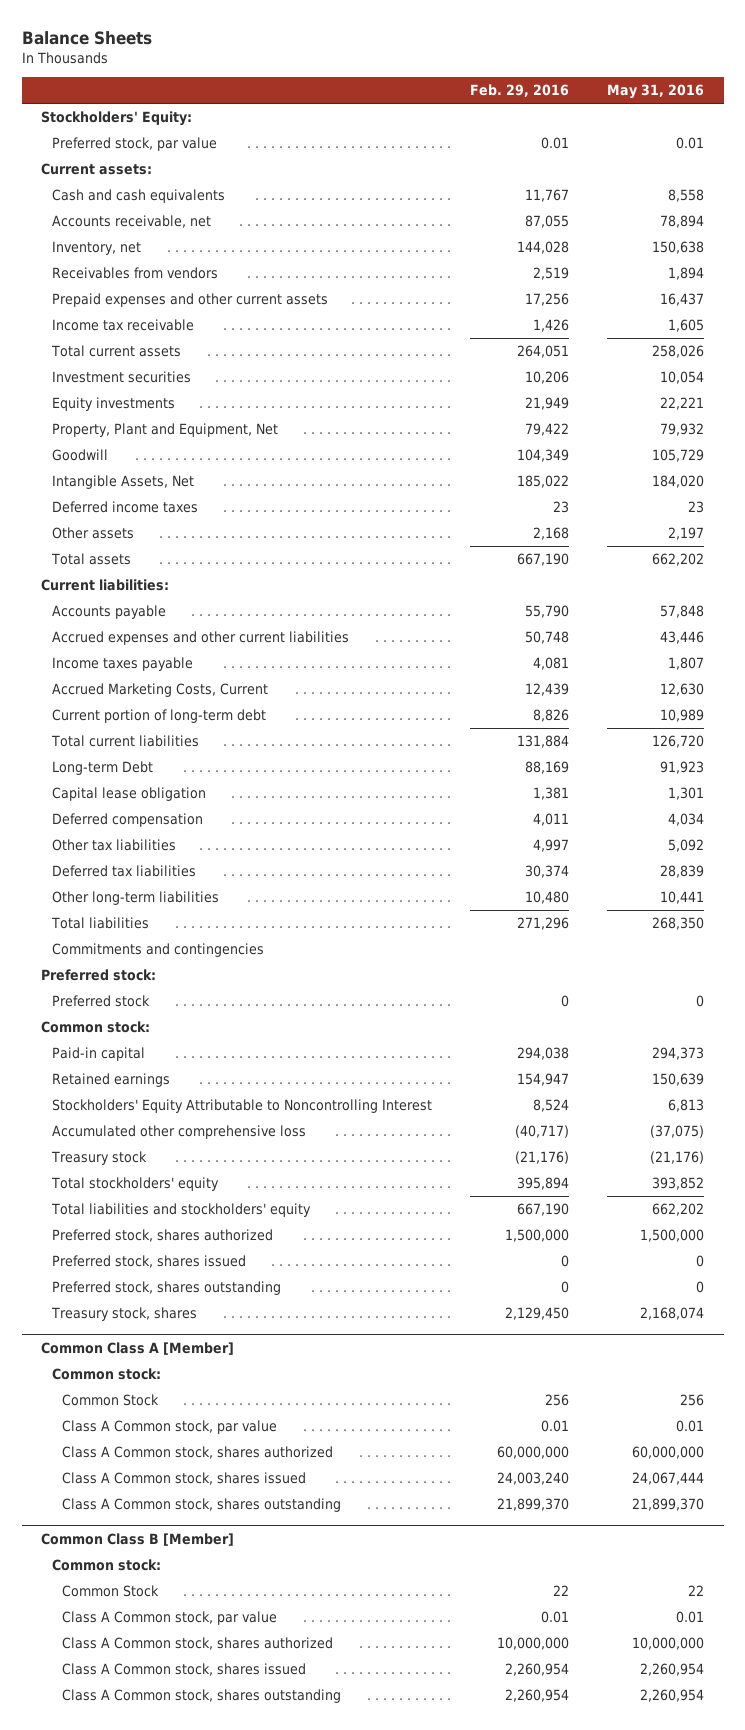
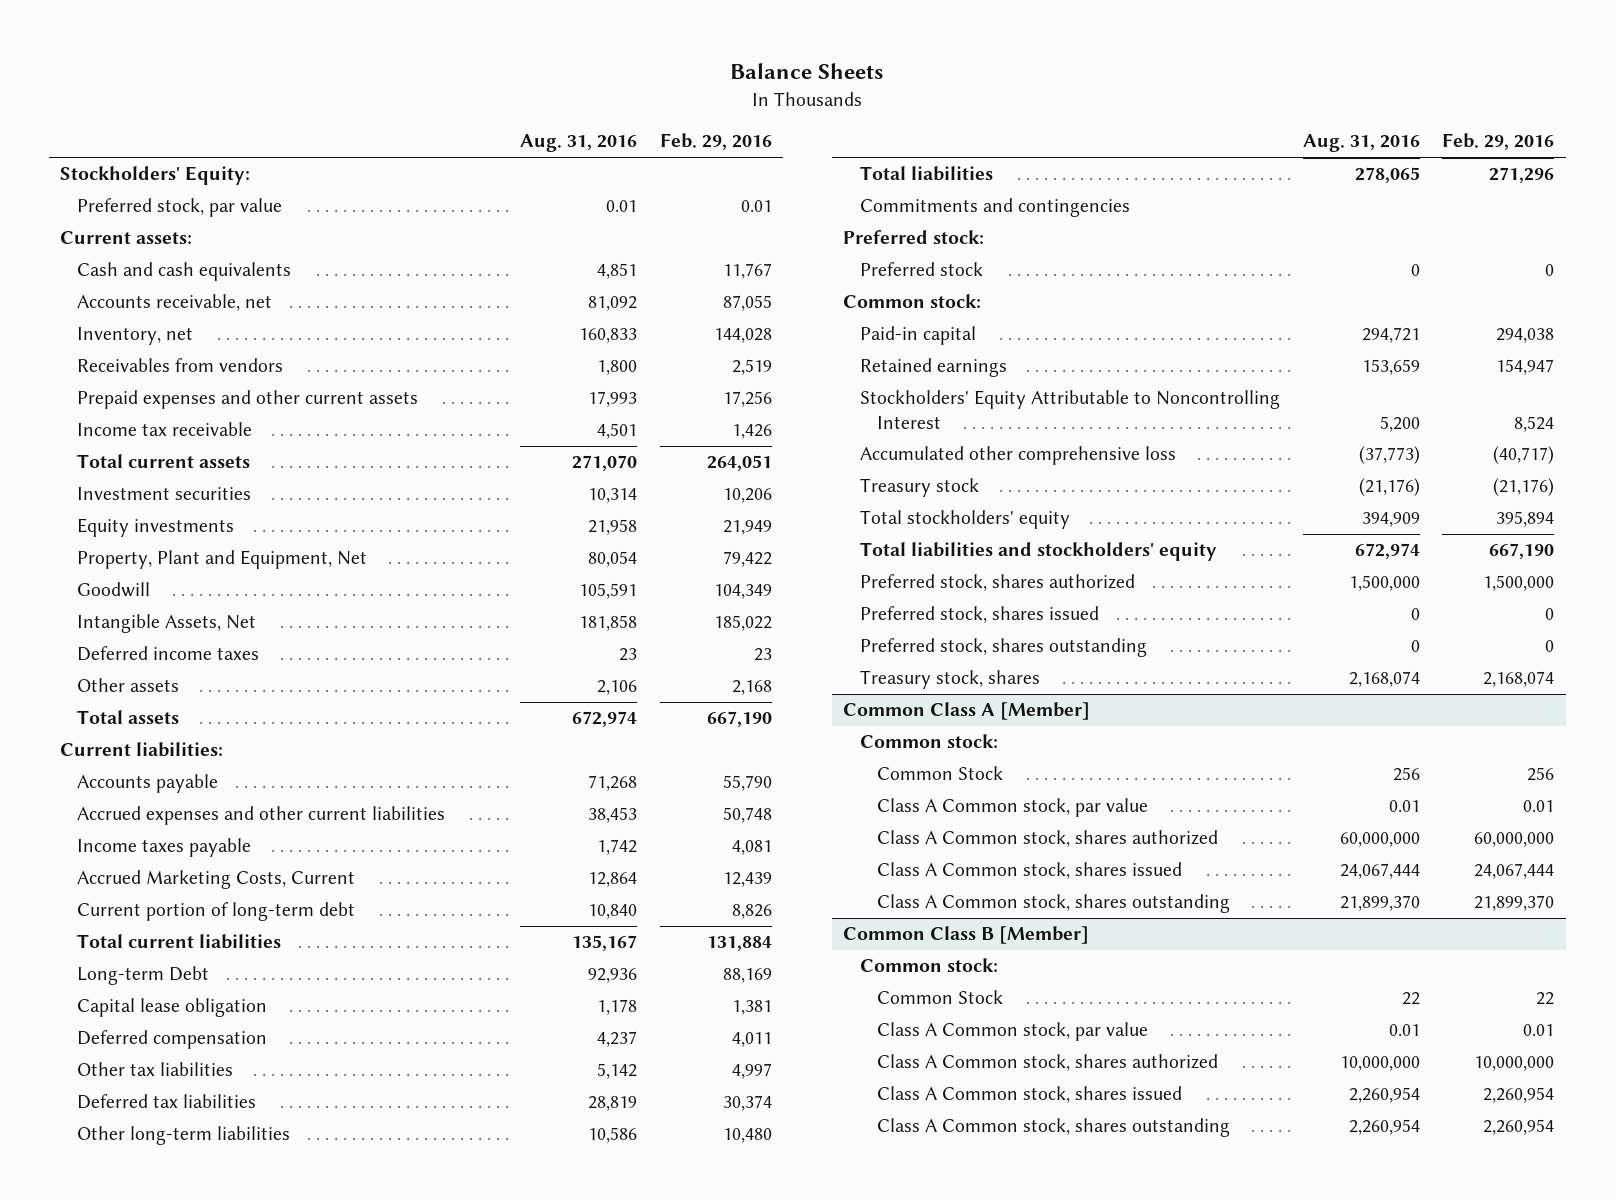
[607,84,705,100] May 31, 2016 -> none
none -> [519,134,637,153] Aug. 31, 2016
[505,1307,570,1321] 2,129,450 -> [1483,671,1555,688] 2,168,074
[497,1472,570,1486] 24,003,240 -> [1474,863,1555,880] 24,067,444

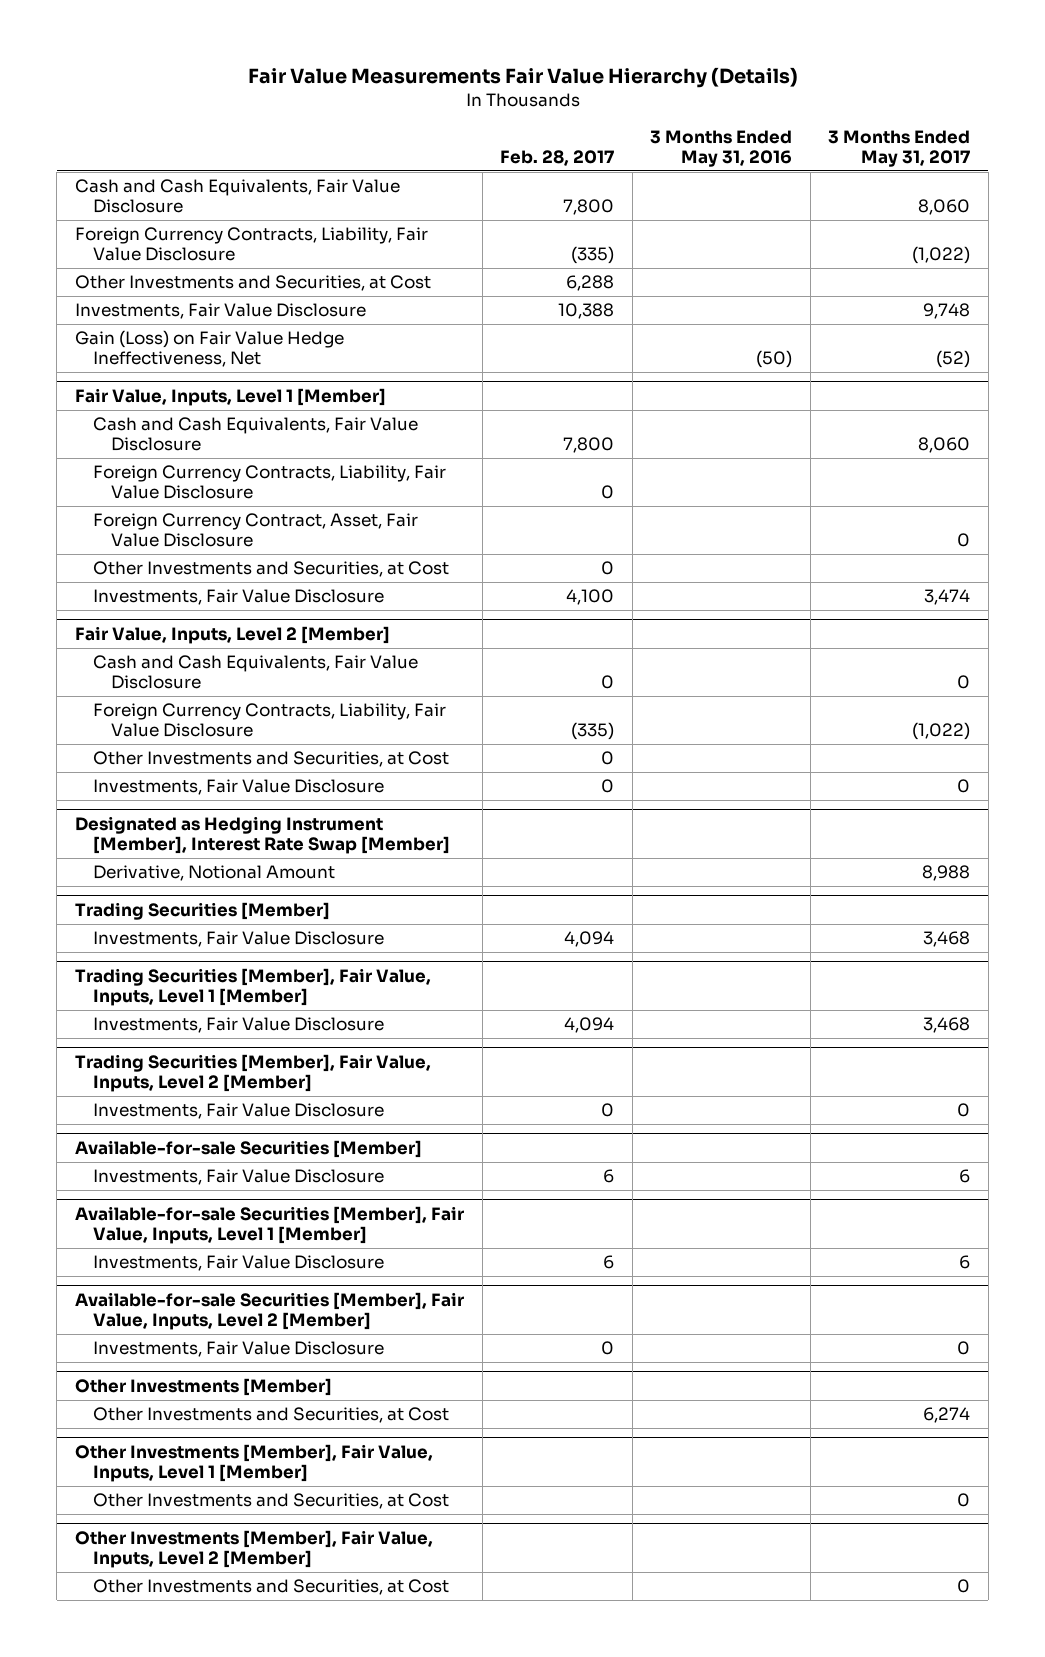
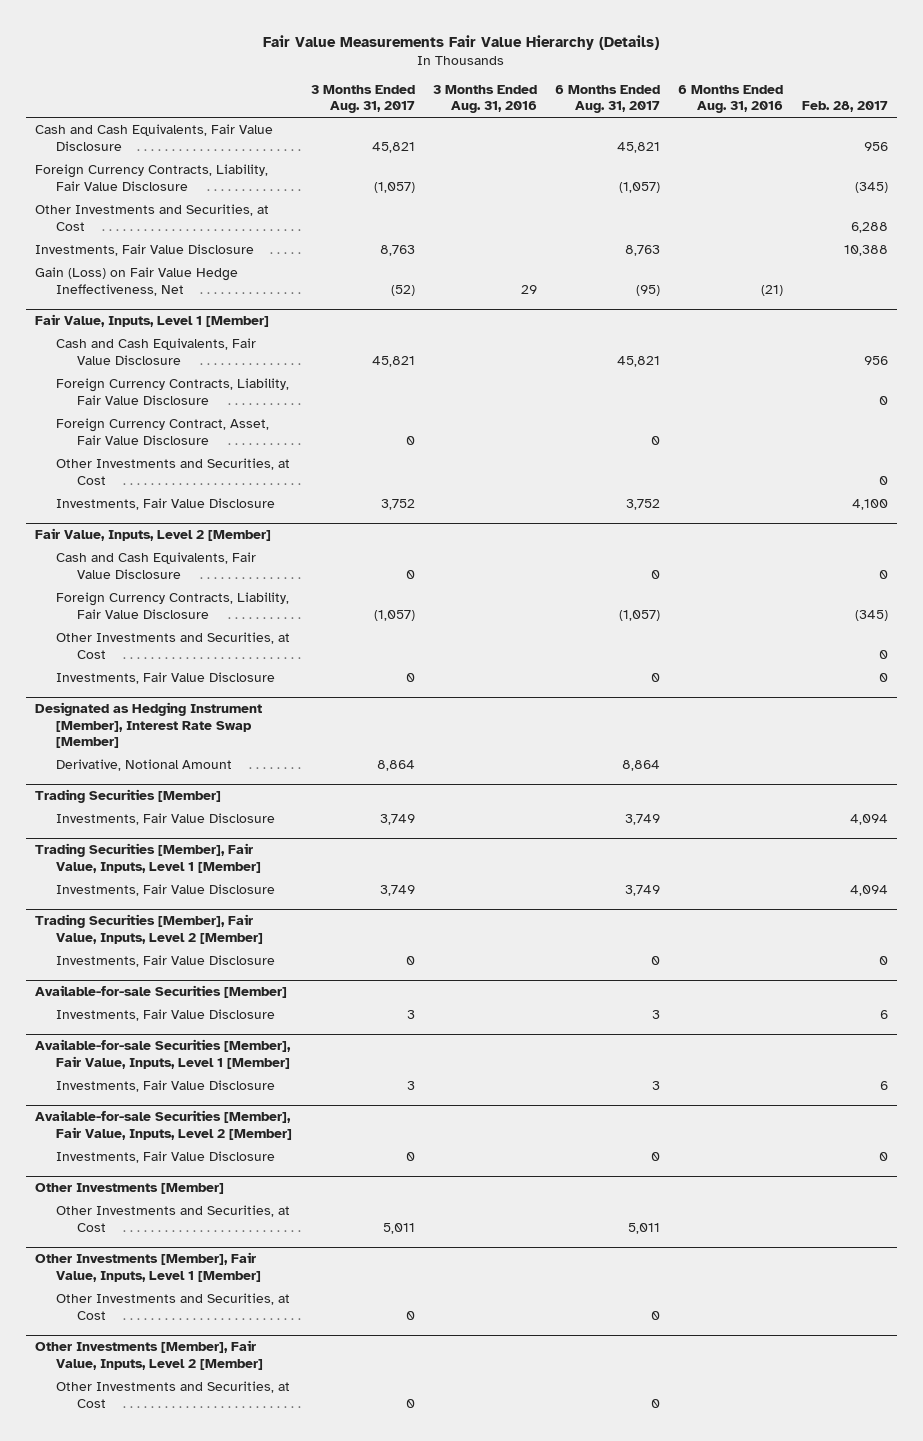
[650,129,793,167] 3 Months Ended May 31, 2016 -> none
[828,129,971,167] 3 Months Ended May 31, 2017 -> none
none -> [310,84,415,114] 3 Months Ended Aug. 31, 2017
none -> [432,84,537,114] 3 Months Ended Aug. 31, 2016
none -> [555,84,661,114] 6 Months Ended Aug. 31, 2017
none -> [678,84,784,114] 6 Months Ended Aug. 31, 2016
[563,199,615,216] 7,800 -> [863,141,888,151] 956
[571,246,615,265] (335) -> [854,181,888,193] (345)
[563,437,615,454] 7,800 -> [863,355,888,365] 956
[571,722,615,741] (335) -> [854,609,888,621] (345)

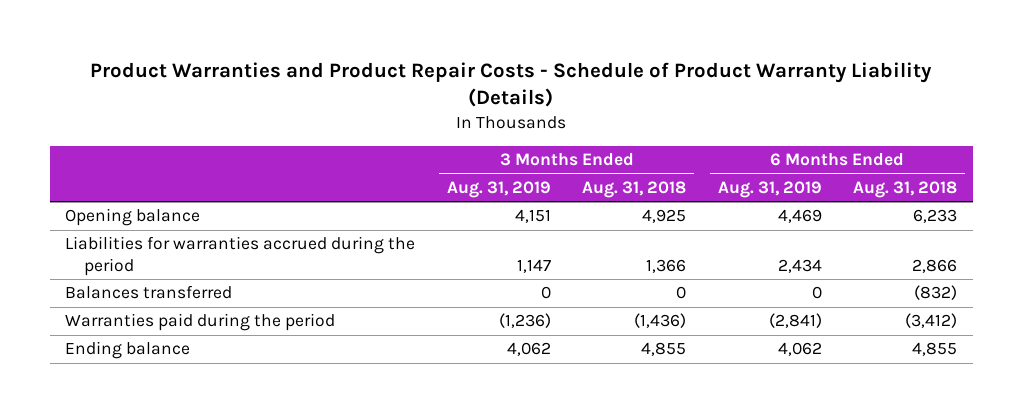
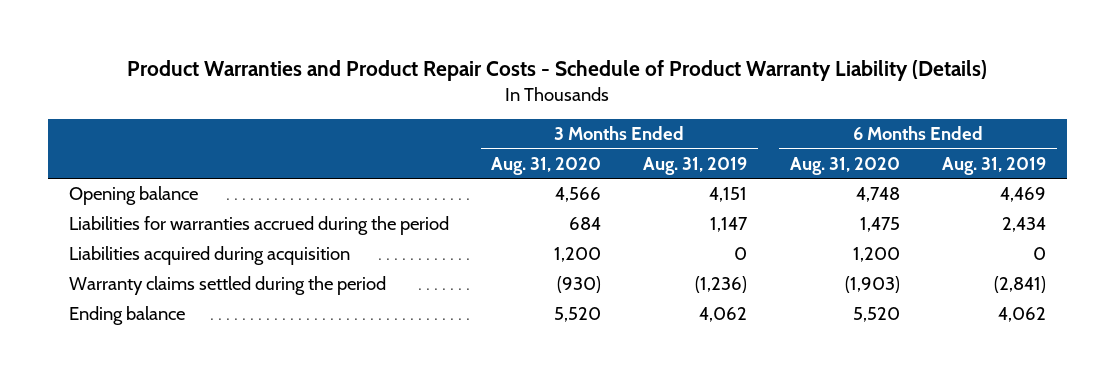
[582,181,687,199] Aug. 31, 2018 -> none
[853,181,958,199] Aug. 31, 2018 -> none
none -> [491,156,602,175] Aug. 31, 2020
none -> [789,156,900,175] Aug. 31, 2020
[65,285,233,300] Balances transferred -> none
none -> [68,246,350,266] Liabilities acquired during acquisition
[65,313,336,332] Warranties paid during the period -> [68,276,386,296] Warranty claims settled during the period

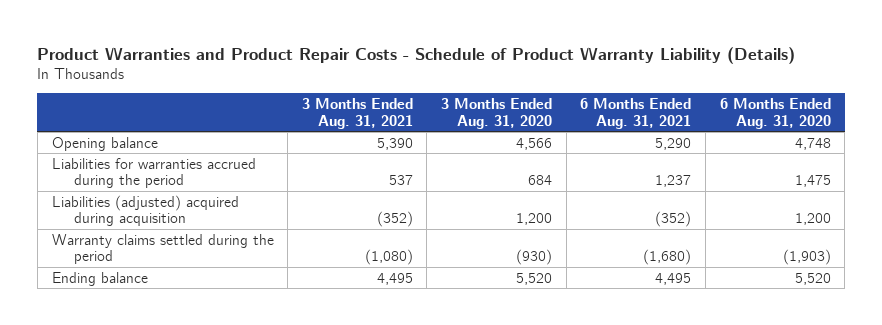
[643,156,748,175] Aug. 31, 2019 -> none
[942,156,1047,175] Aug. 31, 2019 -> none
none -> [301,97,413,129] 3 Months Ended Aug. 31, 2021
none -> [580,97,692,129] 6 Months Ended Aug. 31, 2021
[68,246,350,266] Liabilities acquired during acquisition -> [51,194,239,227] Liabilities (adjusted) acquired during acquisition

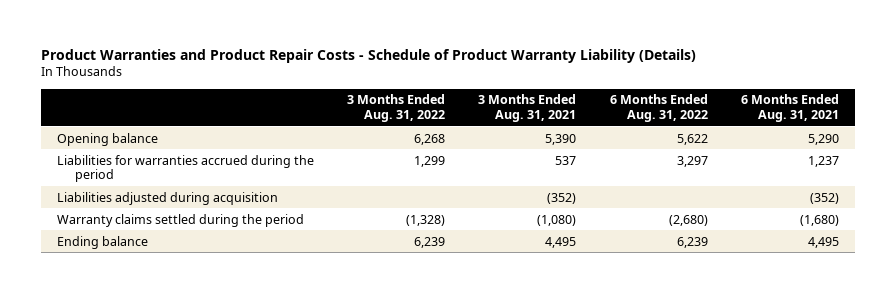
[441,97,553,129] 3 Months Ended Aug. 31, 2020 -> none
[719,97,831,129] 6 Months Ended Aug. 31, 2020 -> none
none -> [347,94,446,123] 3 Months Ended Aug. 31, 2022
none -> [609,94,708,123] 6 Months Ended Aug. 31, 2022
[51,194,239,227] Liabilities (adjusted) acquired during acquisition -> [57,191,279,205] Liabilities adjusted during acquisition

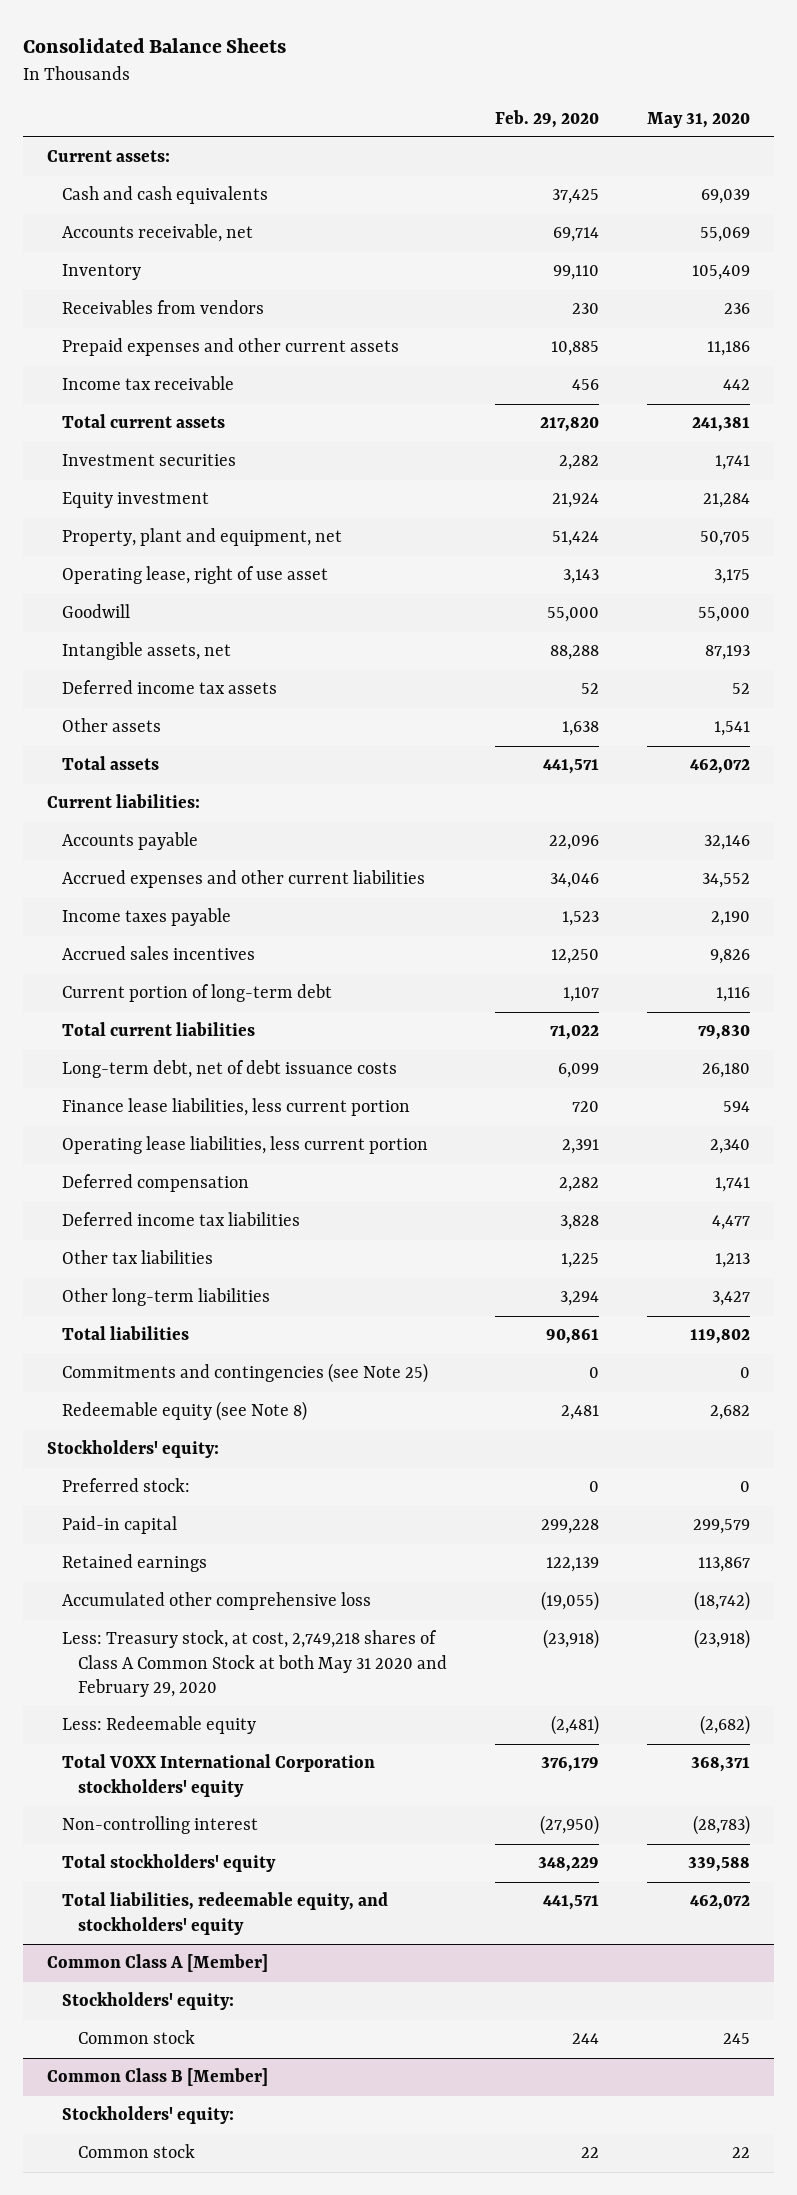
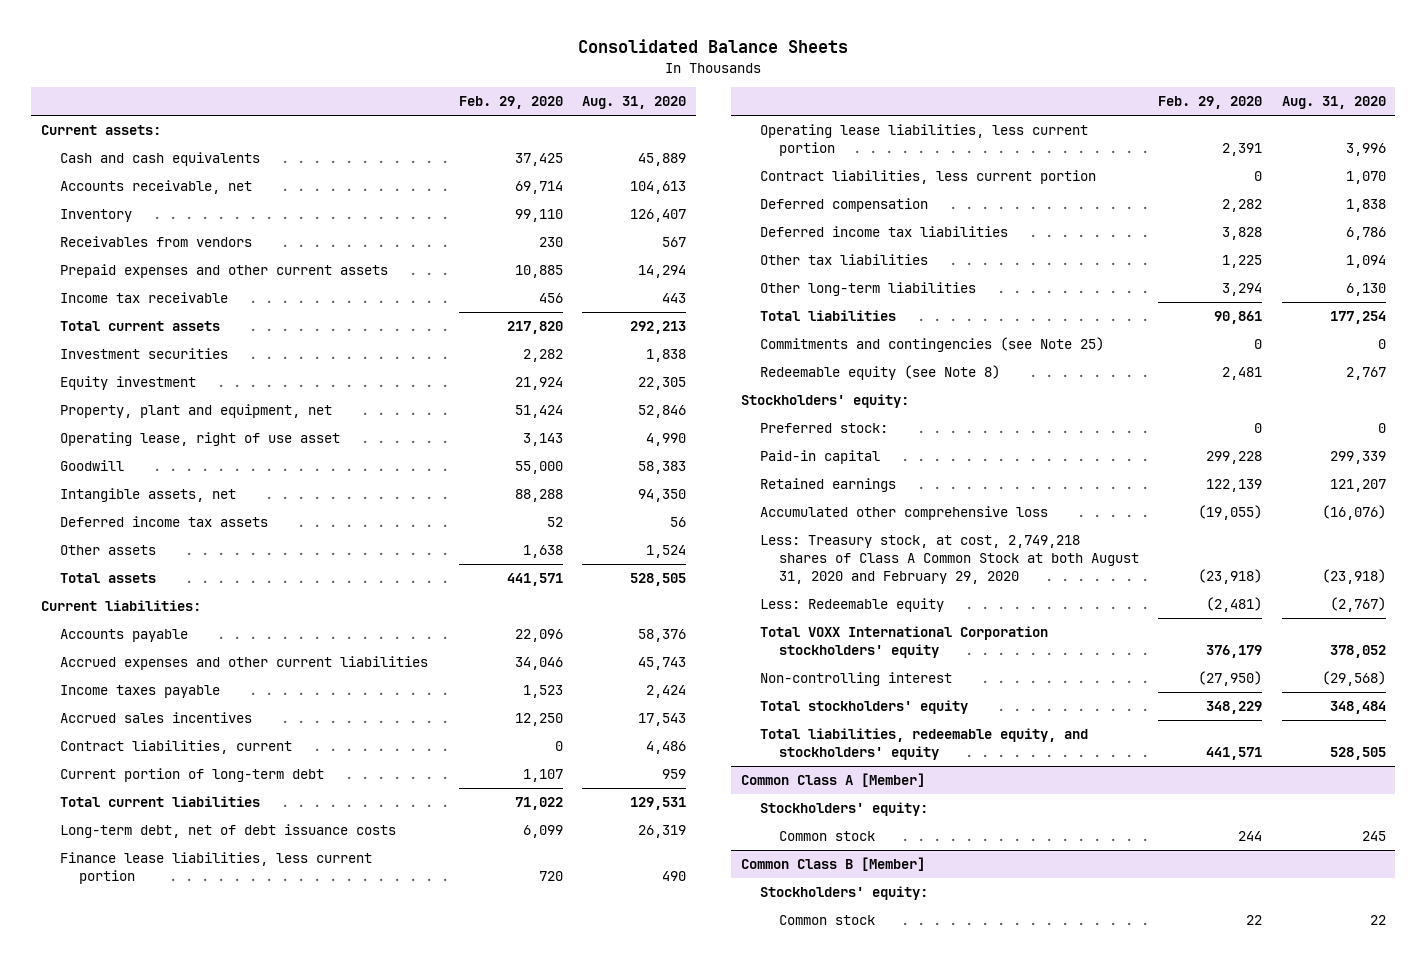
[647,111,751,128] May 31, 2020 -> none
none -> [581,96,686,110] Aug. 31, 2020
none -> [60,740,293,755] Contract liabilities, current
none -> [759,170,1096,185] Contract liabilities, less current portion
[62,1630,447,1698] Less: Treasury stock, at cost, 2,749,218 shares of Class A Common Stock at both May 31 2020 and February 29, 2020 -> [759,535,1140,584] Less: Treasury stock, at cost, 2,749,218 shares of Class A Common Stock at both August 31, 2020 and February 29, 2020

